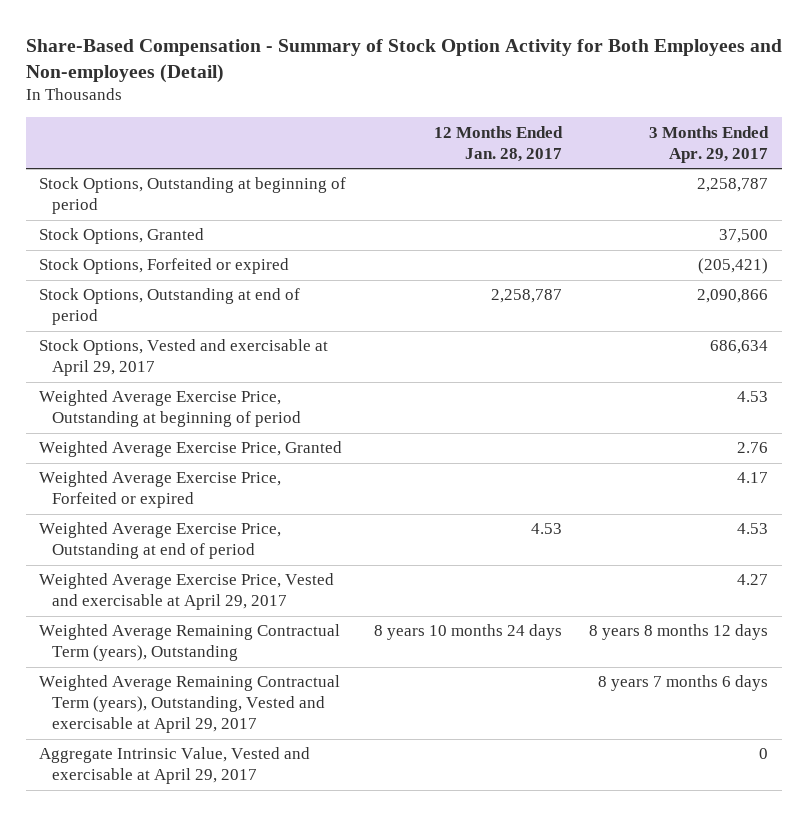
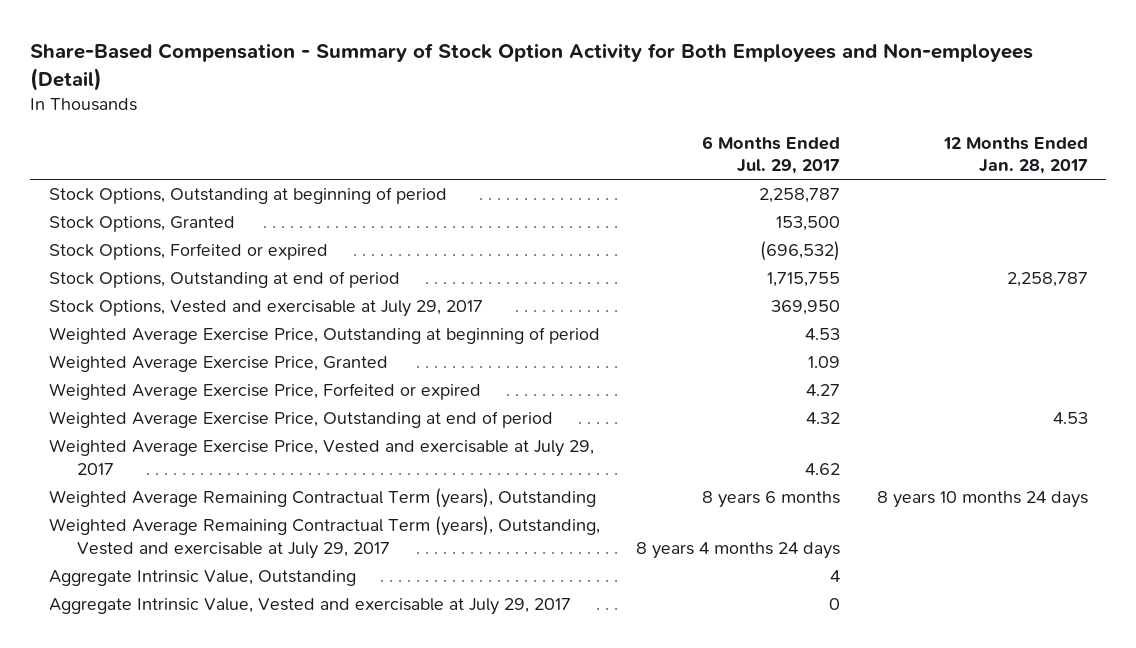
[648,125,769,163] 3 Months Ended Apr. 29, 2017 -> none
none -> [702,135,841,175] 6 Months Ended Jul. 29, 2017
[39,339,329,377] Stock Options, Vested and exercisable at April 29, 2017 -> [48,300,483,318] Stock Options, Vested and exercisable at July 29, 2017
[39,573,335,611] Weighted Average Exercise Price, Vested and exercisable at April 29, 2017 -> [48,439,594,475] Weighted Average Exercise Price, Vested and exercisable at July 29, 2017
[39,675,341,734] Weighted Average Remaining Contractual Term (years), Outstanding, Vested and exercisable at April 29, 2017 -> [48,516,600,559] Weighted Average Remaining Contractual Term (years), Outstanding, Vested and exercisable at July 29, 2017
none -> [48,570,356,587] Aggregate Intrinsic Value, Outstanding
[39,747,311,785] Aggregate Intrinsic Value, Vested and exercisable at April 29, 2017 -> [48,598,571,616] Aggregate Intrinsic Value, Vested and exercisable at July 29, 2017

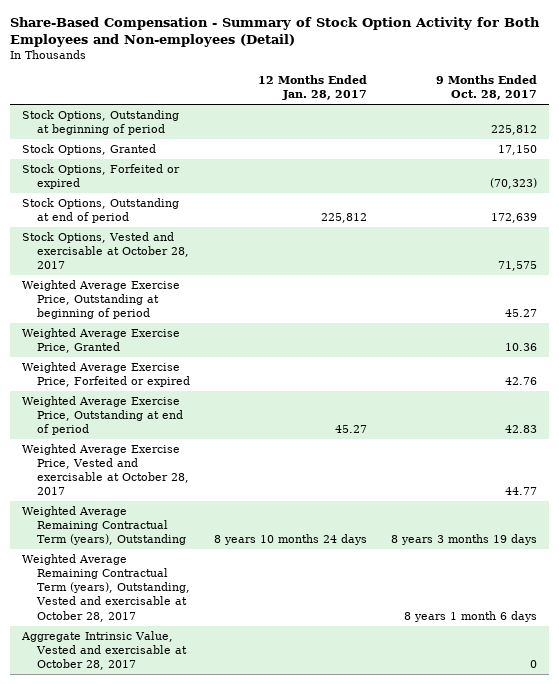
[702,135,841,175] 6 Months Ended Jul. 29, 2017 -> none
none -> [435,75,537,101] 9 Months Ended Oct. 28, 2017
[1006,272,1088,288] 2,258,787 -> [320,213,367,224] 225,812
[48,300,483,318] Stock Options, Vested and exercisable at July 29, 2017 -> [21,232,189,270] Stock Options, Vested and exercisable at October 28, 2017
[1052,412,1088,425] 4.53 -> [334,425,367,434] 45.27
[48,439,594,475] Weighted Average Exercise Price, Vested and exercisable at July 29, 2017 -> [21,444,189,496] Weighted Average Exercise Price, Vested and exercisable at October 28, 2017
[48,570,356,587] Aggregate Intrinsic Value, Outstanding -> none
[48,516,600,559] Weighted Average Remaining Contractual Term (years), Outstanding, Vested and exercisable at July 29, 2017 -> [21,554,190,622] Weighted Average Remaining Contractual Term (years), Outstanding, Vested and exercisable at October 28, 2017
[48,598,571,616] Aggregate Intrinsic Value, Vested and exercisable at July 29, 2017 -> [20,631,187,671] Aggregate Intrinsic Value, Vested and exercisable at October 28, 2017

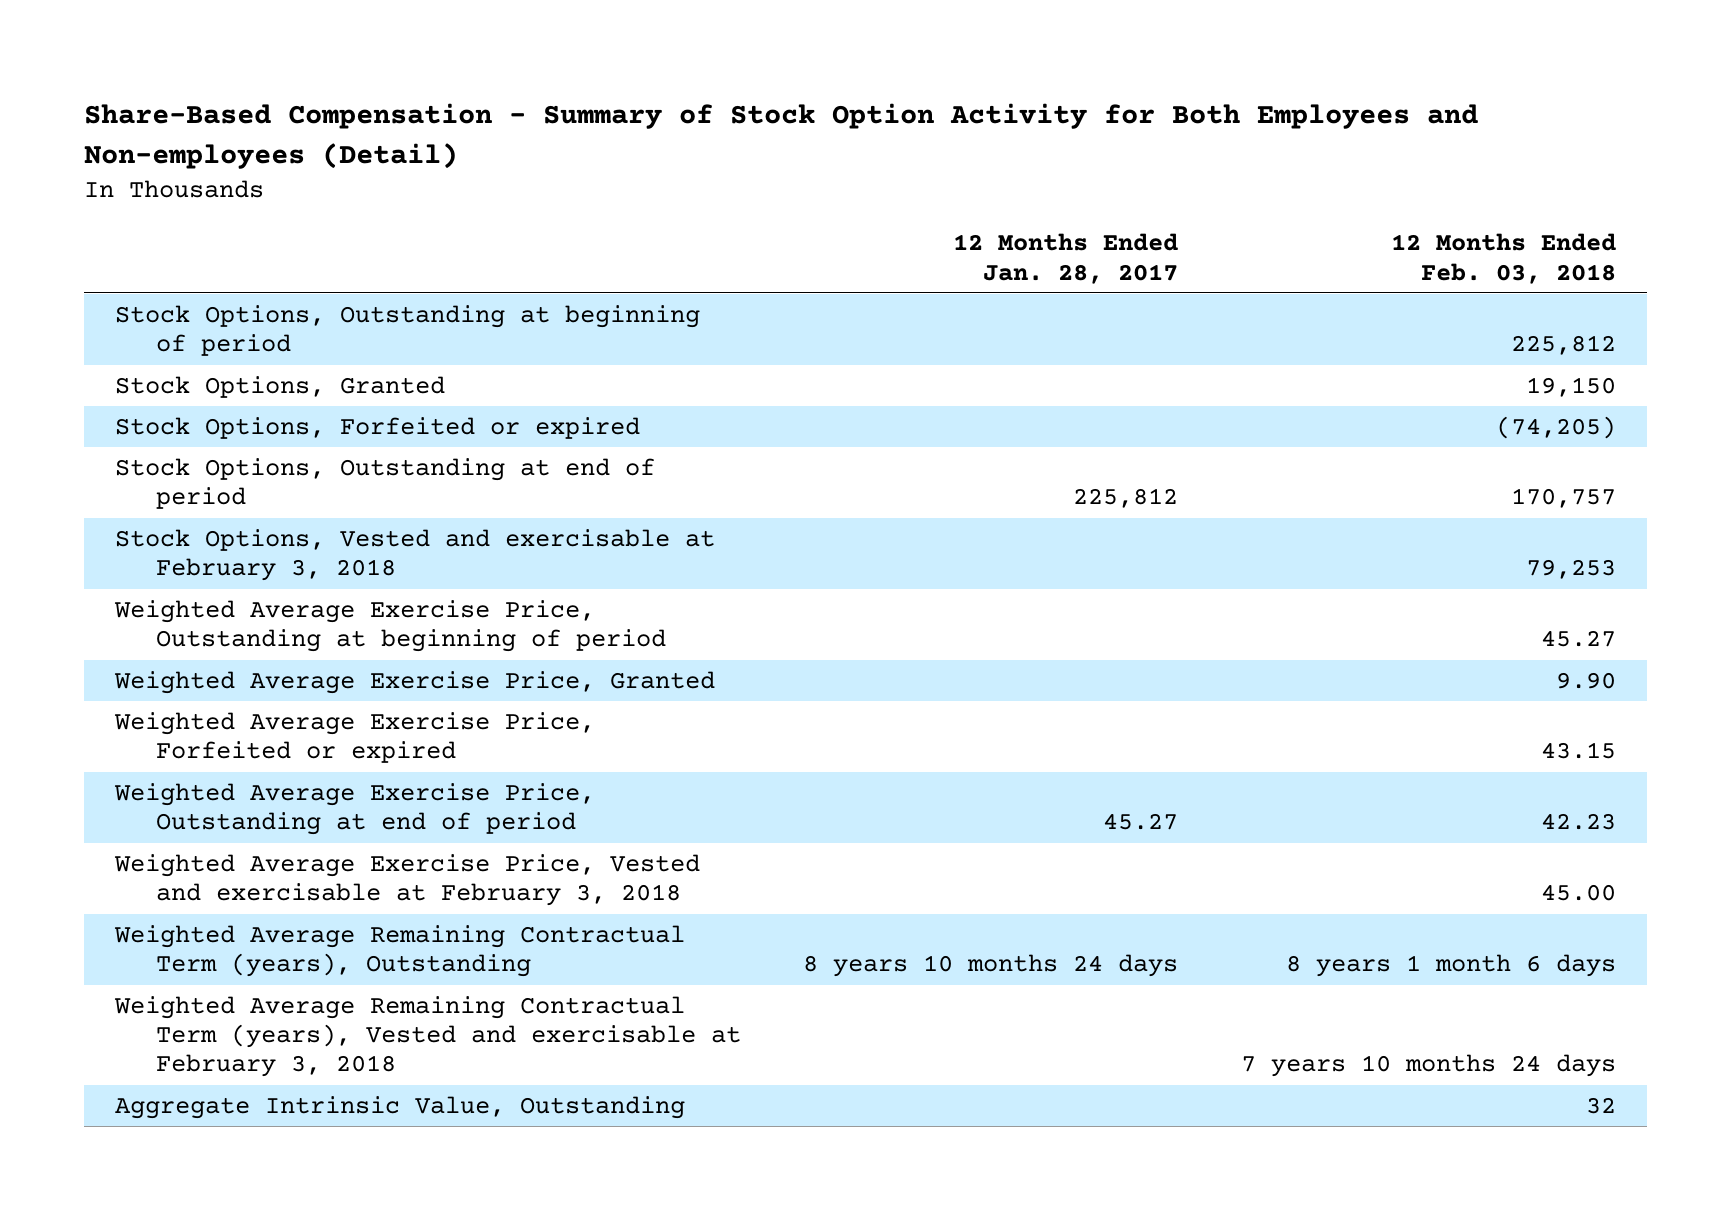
[435,75,537,101] 9 Months Ended Oct. 28, 2017 -> none
none -> [1390,233,1616,284] 12 Months Ended Feb. 03, 2018
[21,232,189,270] Stock Options, Vested and exercisable at October 28, 2017 -> [115,529,716,582] Stock Options, Vested and exercisable at February 3, 2018
[21,444,189,496] Weighted Average Exercise Price, Vested and exercisable at October 28, 2017 -> [114,854,701,907] Weighted Average Exercise Price, Vested and exercisable at February 3, 2018
[20,631,187,671] Aggregate Intrinsic Value, Vested and exercisable at October 28, 2017 -> none
[21,554,190,622] Weighted Average Remaining Contractual Term (years), Outstanding, Vested and exercisable at October 28, 2017 -> [114,996,741,1078] Weighted Average Remaining Contractual Term (years), Vested and exercisable at February 3, 2018
none -> [115,1096,686,1120] Aggregate Intrinsic Value, Outstanding

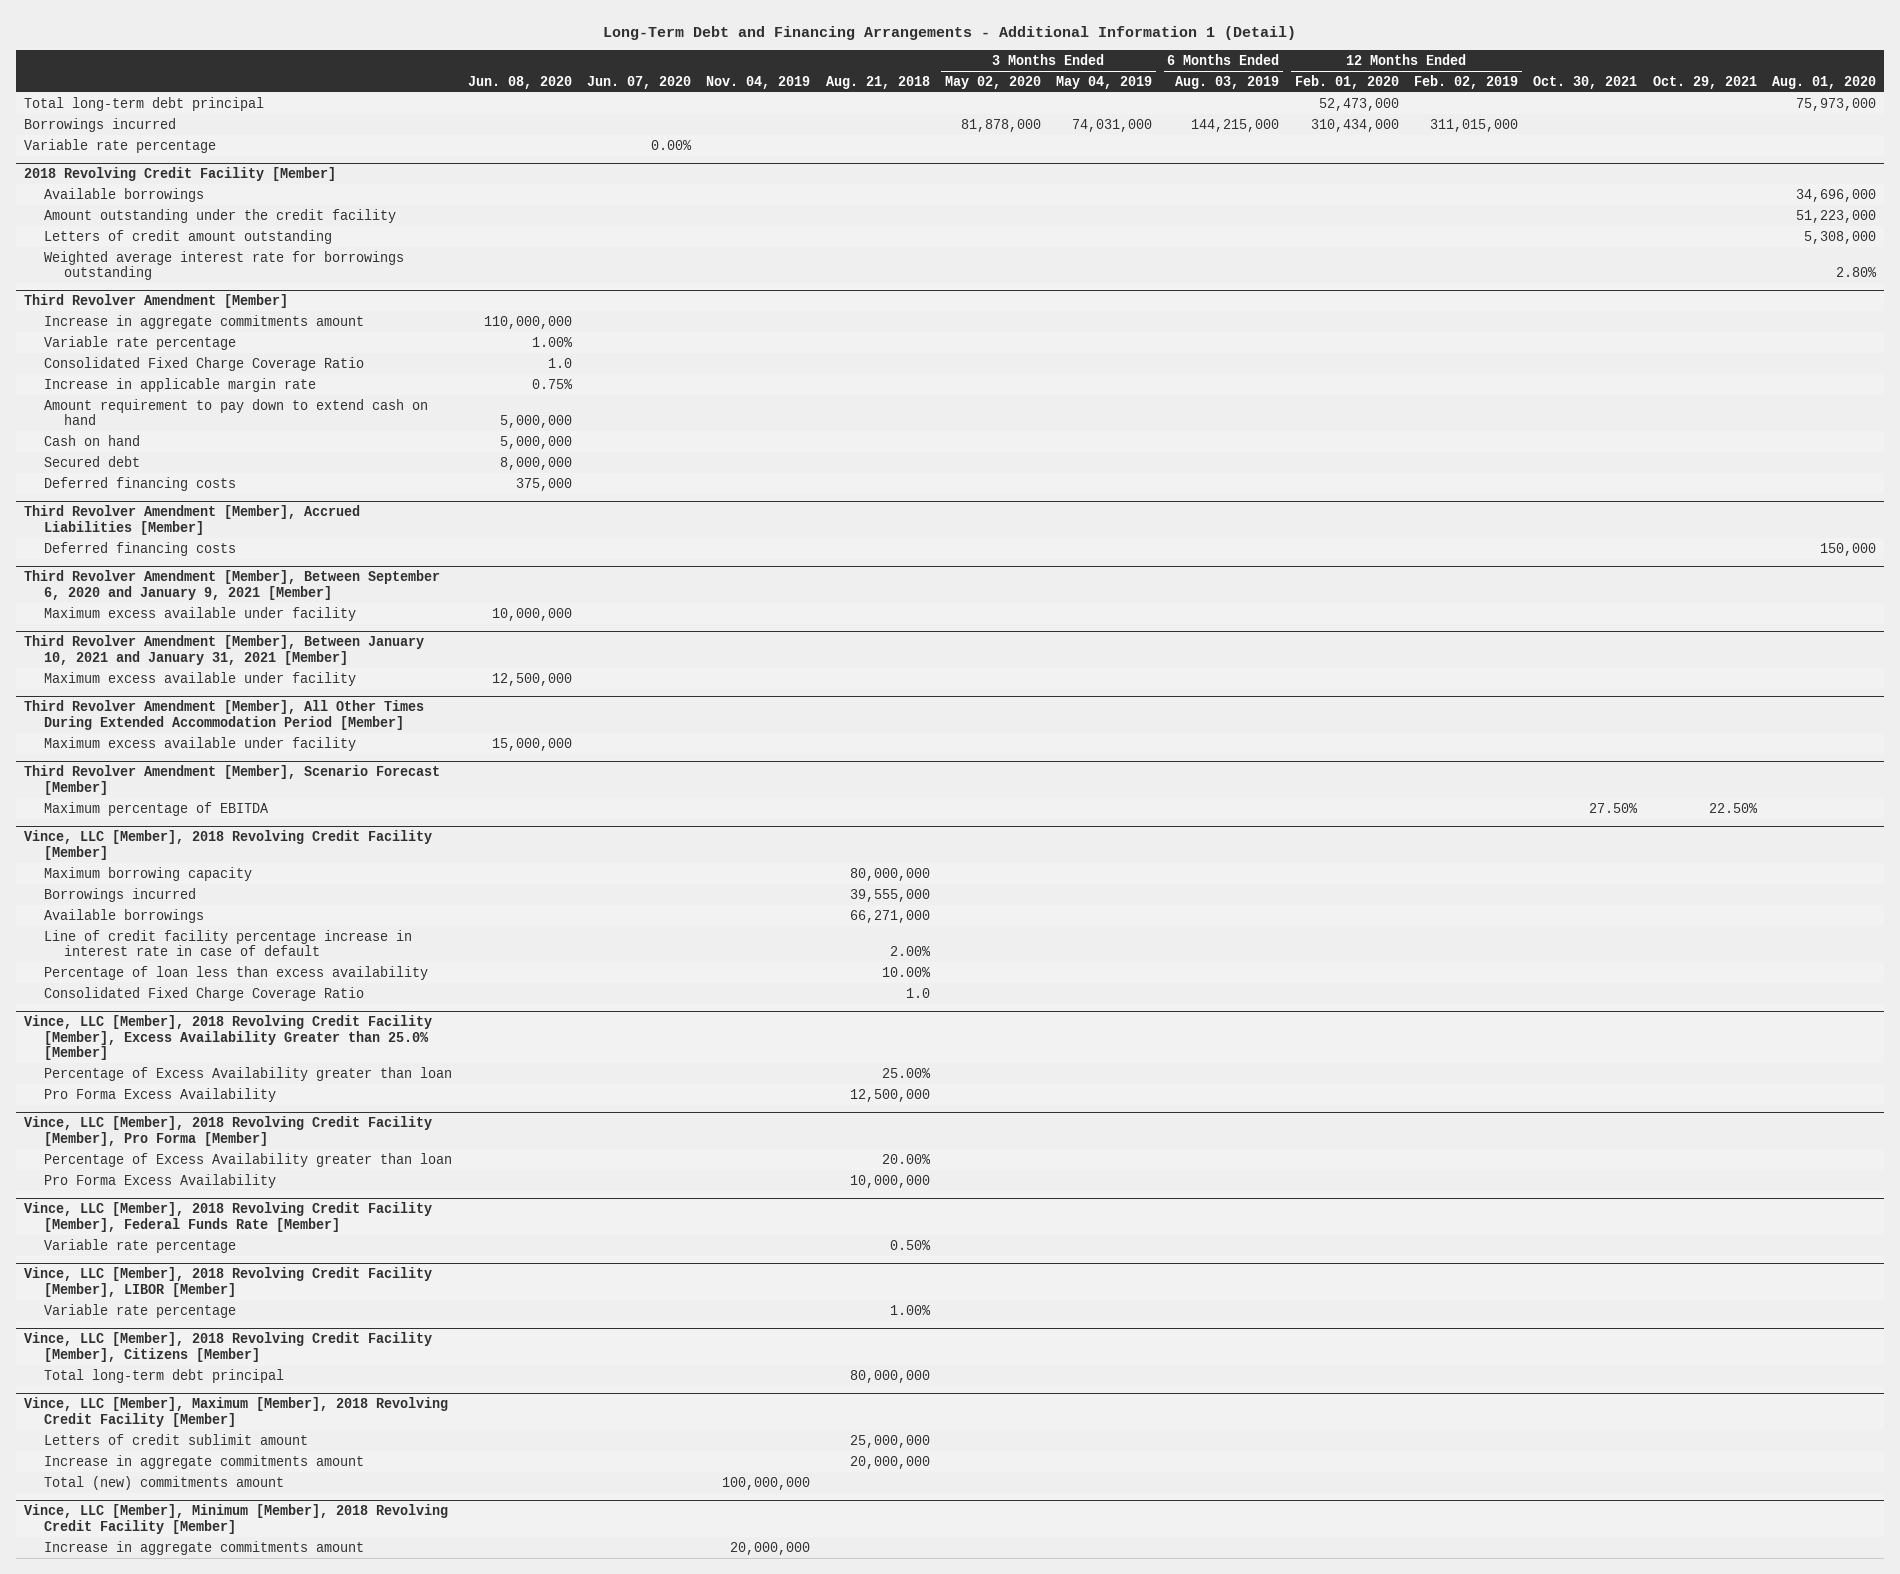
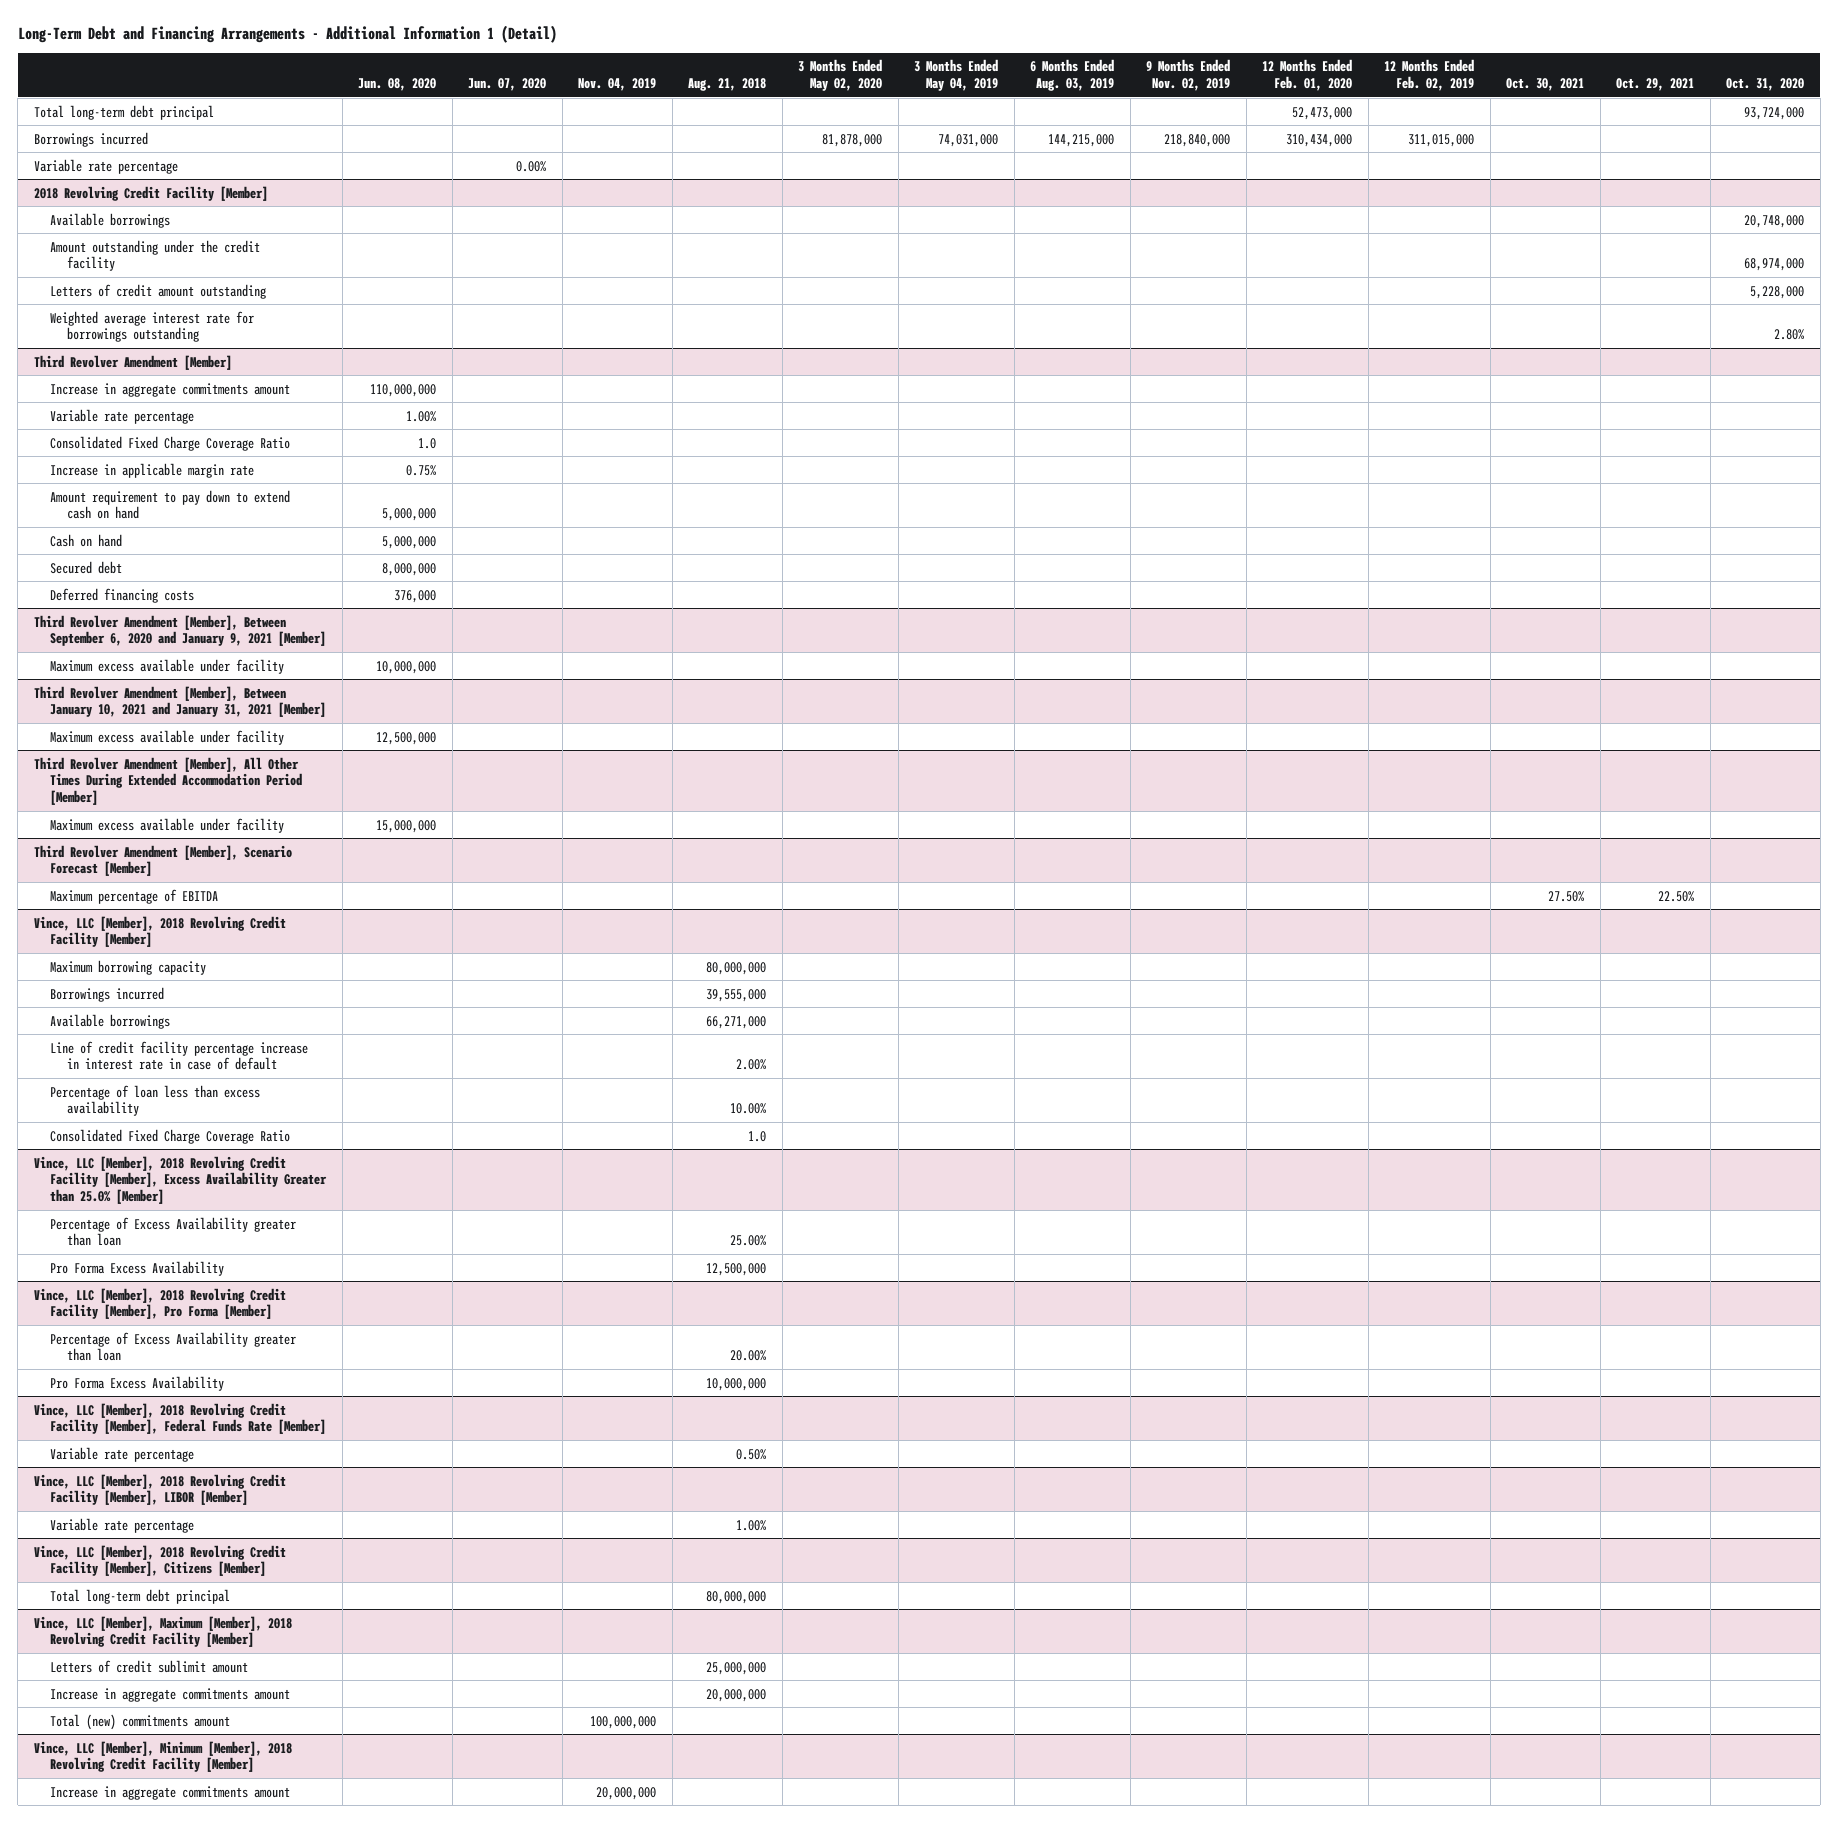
[1771,75,1876,89] Aug. 01, 2020 -> none
none -> [1146,59,1231,92] 9 Months Ended Nov. 02, 2019
none -> [1726,78,1805,92] Oct. 31, 2020
[24,505,361,535] Third Revolver Amendment [Member], Accrued Liabilities [Member] -> none
[44,541,237,556] Deferred financing costs -> none
[515,477,572,491] 375,000 -> [394,589,437,603] 376,000

